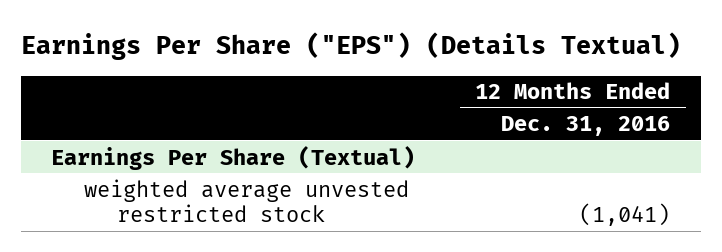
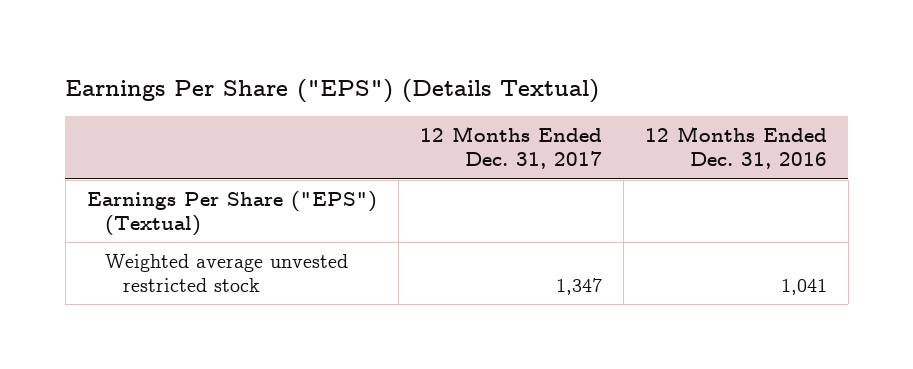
none -> [419,126,602,170] 12 Months Ended Dec. 31, 2017
[51,145,416,170] Earnings Per Share (Textual) -> [86,191,377,236] Earnings Per Share ("EPS") (Textual)
[84,178,410,223] weighted average unvested restricted stock -> [104,254,348,292] Weighted average unvested restricted stock
[579,203,671,227] (1,041) -> [780,278,827,295] 1,041

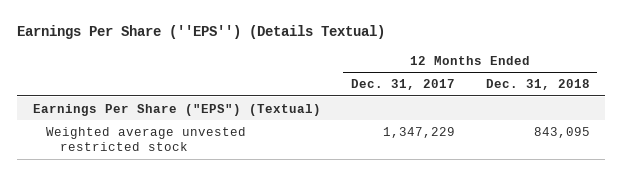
[65,79,600,104] Earnings Per Share ("EPS") (Details Textual) -> [17,25,386,40] Earnings Per Share (''EPS'') (Details Textual)
[644,126,827,170] 12 Months Ended Dec. 31, 2016 -> none
none -> [485,78,590,90] Dec. 31, 2018
[555,277,602,295] 1,347 -> [383,126,456,138] 1,347,229

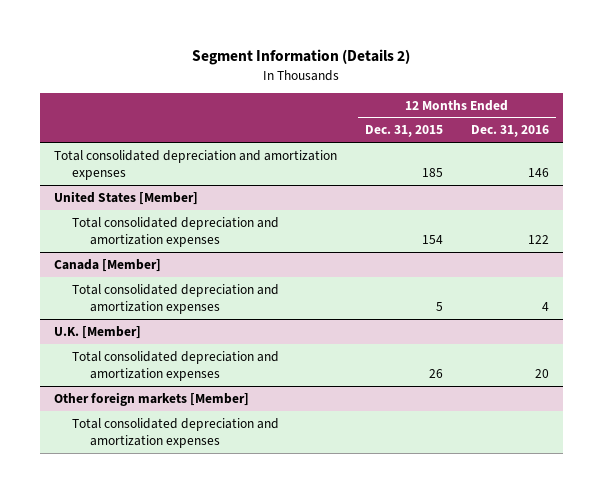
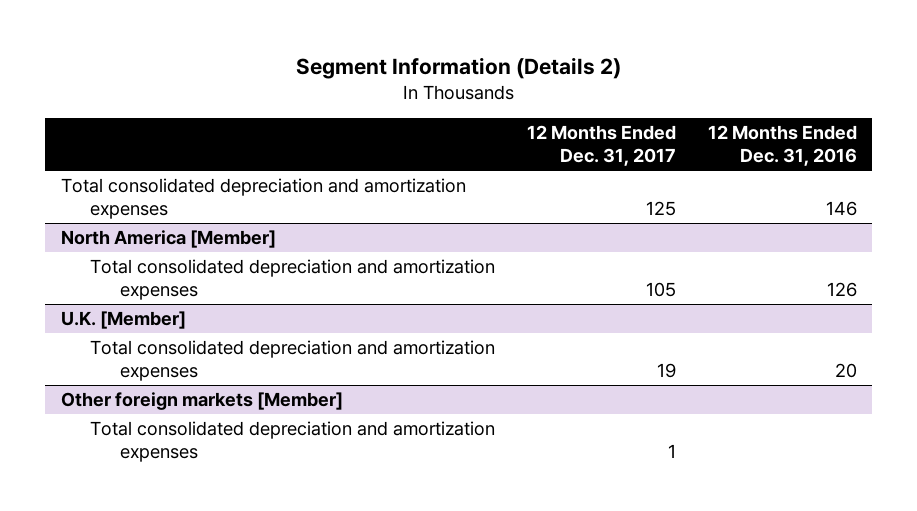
[364,125,443,138] Dec. 31, 2015 -> none
none -> [526,125,676,167] 12 Months Ended Dec. 31, 2017
[53,190,198,205] United States [Member] -> none
[53,258,161,272] Canada [Member] -> none
[71,283,279,314] Total consolidated depreciation and amortization expenses -> none
none -> [60,230,276,249] North America [Member]
[527,234,549,244] 122 -> [826,282,857,298] 126

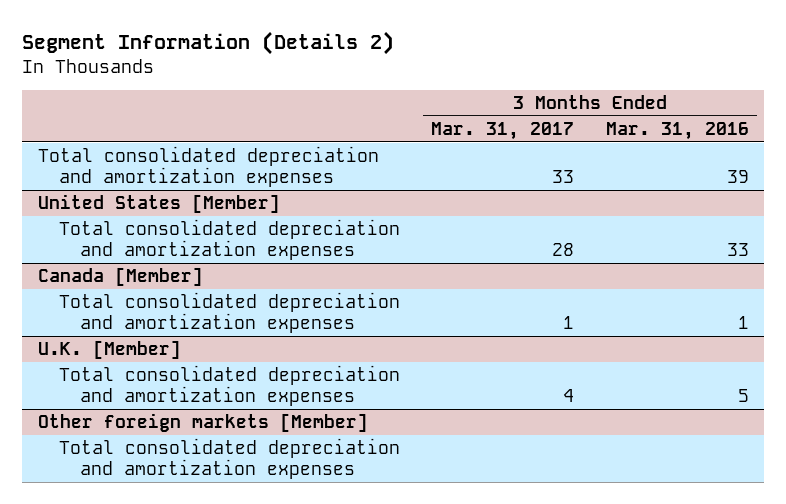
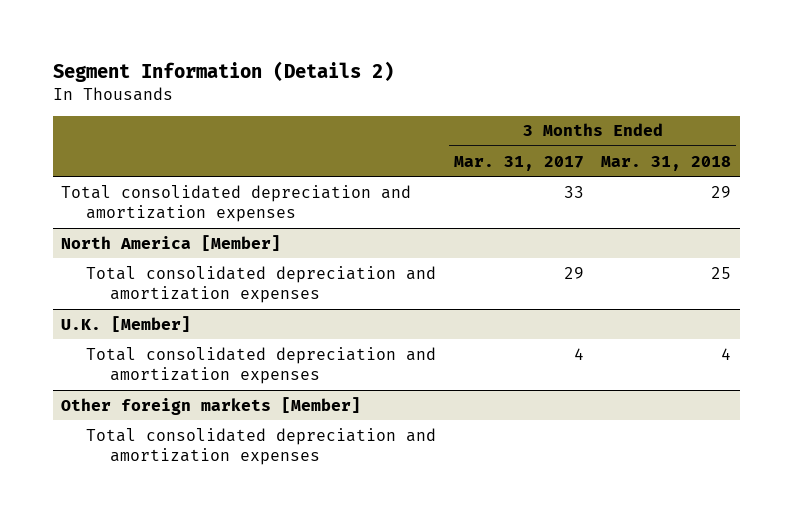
[605,122,749,141] Mar. 31, 2016 -> none
none -> [601,155,732,171] Mar. 31, 2018
[37,194,280,214] United States [Member] -> none
[37,267,203,287] Canada [Member] -> none
[58,292,400,334] Total consolidated depreciation and amortization expenses -> none
none -> [61,234,282,251] North America [Member]
[552,243,575,257] 28 -> [563,266,584,279] 29

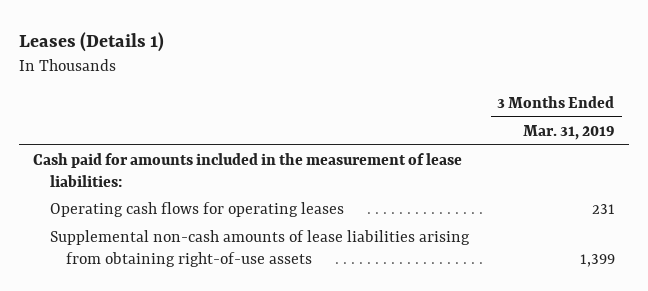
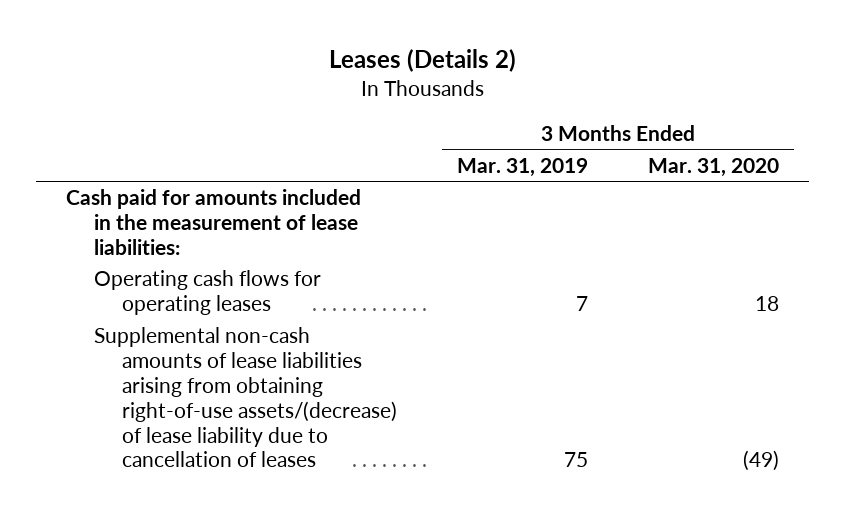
[19,31,165,52] Leases (Details 1) -> [328,49,516,73] Leases (Details 2)
none -> [648,157,780,177] Mar. 31, 2020
[591,203,615,214] 231 -> [576,296,589,312] 7
[49,229,470,267] Supplemental non-cash amounts of lease liabilities arising from obtaining right-of-use assets -> [94,327,398,468] Supplemental non-cash amounts of lease liabilities arising from obtaining right-of-use assets/(decrease) of lease liability due to cancellation of leases
[579,253,615,267] 1,399 -> [564,452,589,468] 75

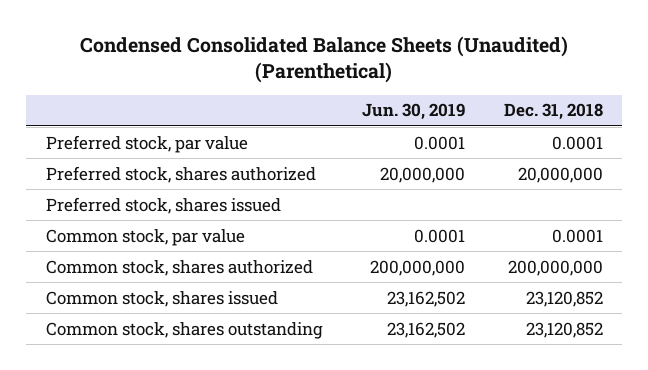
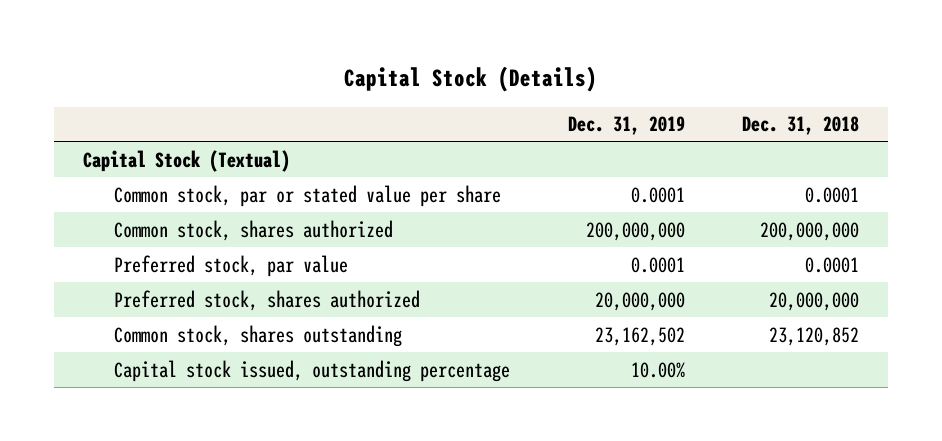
[80,36,569,84] Condensed Consolidated Balance Sheets (Unaudited) (Parenthetical) -> [343,66,597,93] Capital Stock (Details)
[361,103,465,121] Jun. 30, 2019 -> none
none -> [567,116,685,136] Dec. 31, 2019
none -> [82,149,290,172] Capital Stock (Textual)
none -> [114,184,502,207] Common stock, par or stated value per share
[45,259,313,276] Common stock, shares authorized -> [114,219,394,241] Common stock, shares authorized
[45,196,281,214] Preferred stock, shares issued -> none
[45,228,245,246] Common stock, par value -> none
[45,290,278,307] Common stock, shares issued -> none
none -> [114,359,511,382] Capital stock issued, outstanding percentage

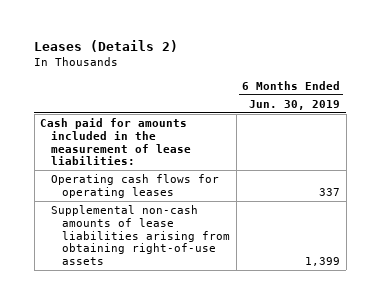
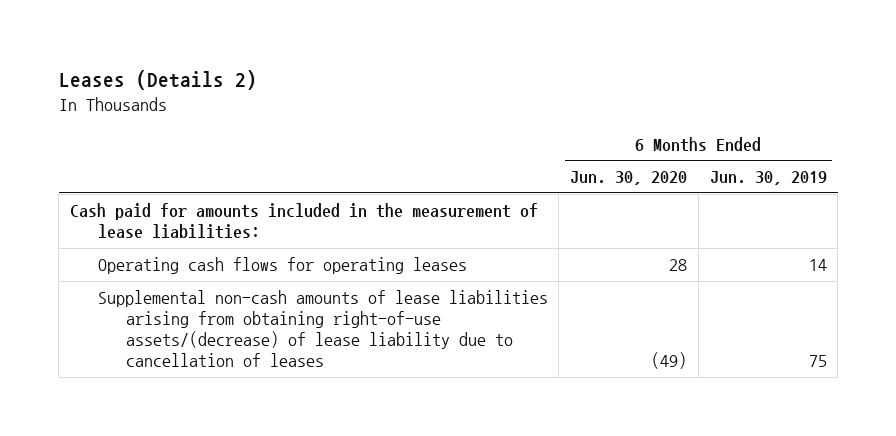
none -> [570,171,688,186] Jun. 30, 2020
[319,187,341,196] 337 -> [808,258,827,271] 14
[51,204,231,266] Supplemental non-cash amounts of lease liabilities arising from obtaining right-of-use assets -> [97,289,548,368] Supplemental non-cash amounts of lease liabilities arising from obtaining right-of-use assets/(decrease) of lease liability due to cancellation of leases
[305,257,341,267] 1,399 -> [808,355,827,368] 75

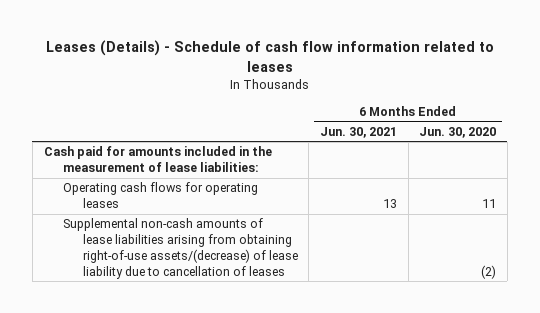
[58,70,257,91] Leases (Details 2) -> [45,40,494,72] Leases (Details) - Schedule of cash flow information related to leases
[709,171,827,186] Jun. 30, 2019 -> none
none -> [320,126,398,138] Jun. 30, 2021
[669,258,688,271] 28 -> [482,199,497,209] 11
[651,352,688,370] (49) -> [481,264,497,279] (2)

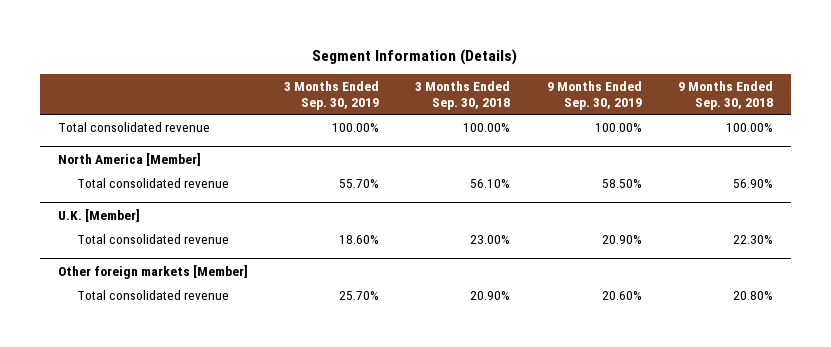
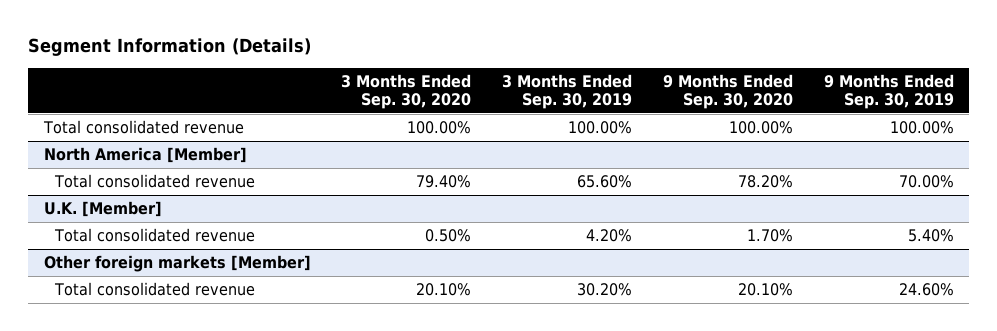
[415,81,511,110] 3 Months Ended Sep. 30, 2018 -> none
[677,81,773,110] 9 Months Ended Sep. 30, 2018 -> none
none -> [341,73,472,109] 3 Months Ended Sep. 30, 2020
none -> [662,73,793,109] 9 Months Ended Sep. 30, 2020
[339,178,380,188] 55.70% -> [577,175,633,189] 65.60%
[601,178,642,188] 58.50% -> [898,175,954,189] 70.00%
[339,234,380,244] 18.60% -> [586,229,633,243] 4.20%
[601,234,642,244] 20.90% -> [907,229,954,243] 5.40%
[339,290,380,300] 25.70% -> [577,283,633,297] 30.20%
[601,290,642,300] 20.60% -> [898,283,954,297] 24.60%

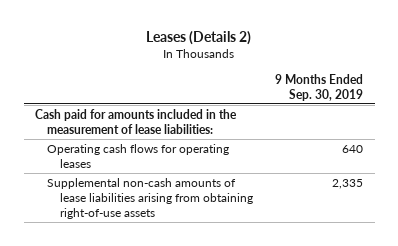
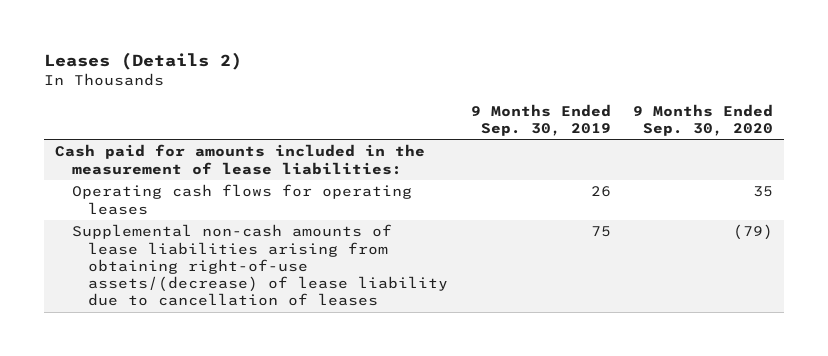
none -> [632,103,773,136] 9 Months Ended Sep. 30, 2020
[342,144,364,153] 640 -> [590,186,611,198] 26
[47,177,253,220] Supplemental non-cash amounts of lease liabilities arising from obtaining right-of-use assets -> [71,224,449,307] Supplemental non-cash amounts of lease liabilities arising from obtaining right-of-use assets/(decrease) of lease liability due to cancellation of leases
[332,178,364,189] 2,335 -> [590,226,611,238] 75

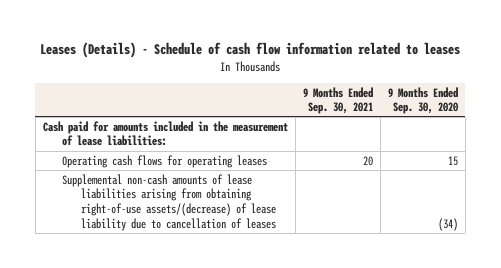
[44,52,243,71] Leases (Details 2) -> [40,42,461,59] Leases (Details) - Schedule of cash flow information related to leases
[470,103,611,136] 9 Months Ended Sep. 30, 2019 -> none
none -> [302,86,373,115] 9 Months Ended Sep. 30, 2021
[752,186,773,198] 35 -> [447,155,458,166] 15
[732,224,773,241] (79) -> [437,217,458,231] (34)

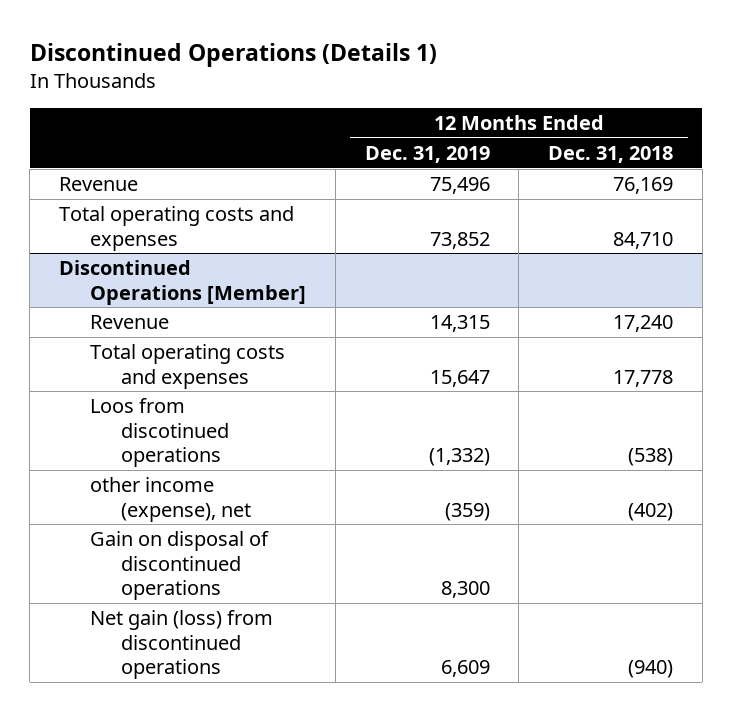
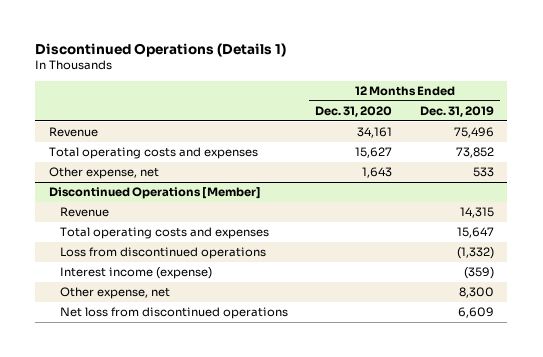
[548,146,674,164] Dec. 31, 2018 -> none
none -> [315,105,393,117] Dec. 31, 2020
none -> [49,167,160,180] Other expense, net
[90,531,270,600] Gain on disposal of discontinued operations -> none
[90,398,230,467] Loos from discotinued operations -> [60,247,267,260] Loss from discontinued operations
[90,477,252,522] other income (expense), net -> [60,267,213,280] Interest income (expense)
none -> [60,287,171,300] Other expense, net
[90,610,274,679] Net gain (loss) from discontinued operations -> [60,307,289,320] Net loss from discontinued operations

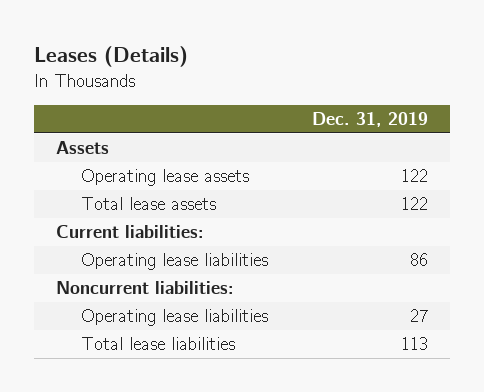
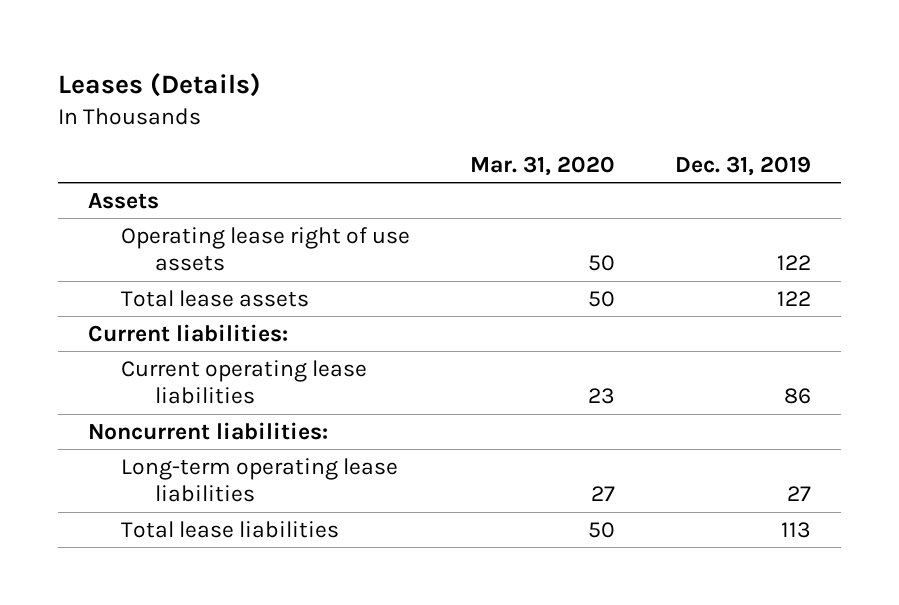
none -> [470,155,616,176] Mar. 31, 2020
[80,169,249,187] Operating lease assets -> [121,226,411,272] Operating lease right of use assets
[80,253,268,271] Operating lease liabilities -> [121,359,368,405] Current operating lease liabilities
[80,309,268,327] Operating lease liabilities -> [121,457,399,503] Long-term operating lease liabilities

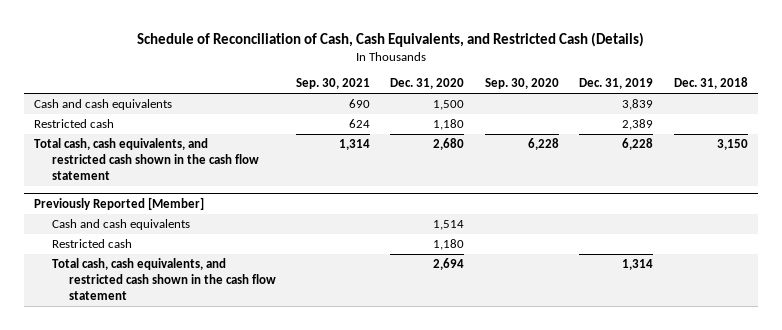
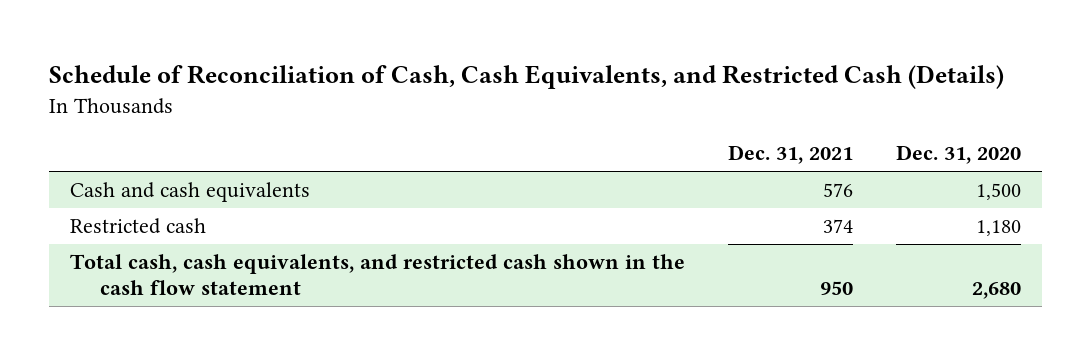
[296,78,371,90] Sep. 30, 2021 -> none
[484,78,559,90] Sep. 30, 2020 -> none
[579,78,654,90] Dec. 31, 2019 -> none
[673,77,748,90] Dec. 31, 2018 -> none
none -> [727,145,853,165] Dec. 31, 2021
[34,196,205,210] Previously Reported [Member] -> none
[51,219,190,231] Cash and cash equivalents -> none
[51,239,132,249] Restricted cash -> none
[51,258,276,300] Total cash, cash equivalents, and restricted cash shown in the cash flow statement -> none

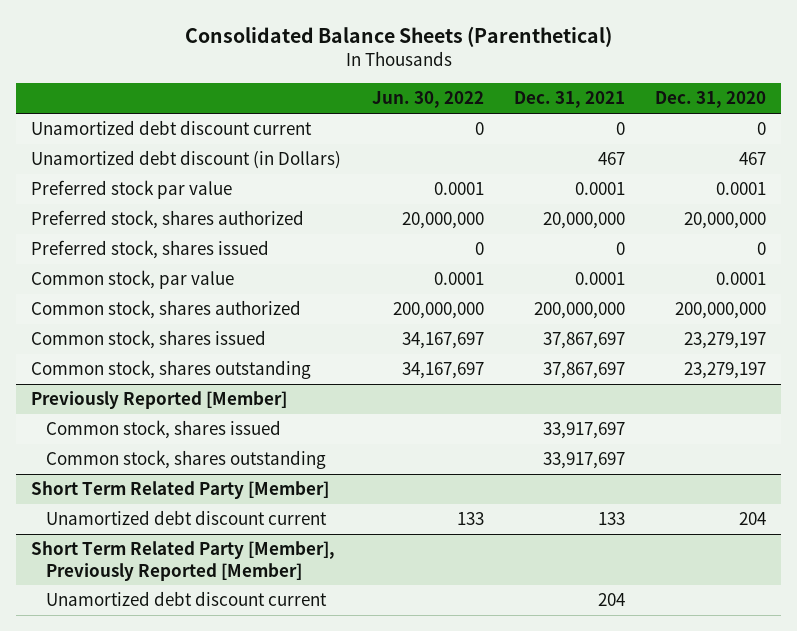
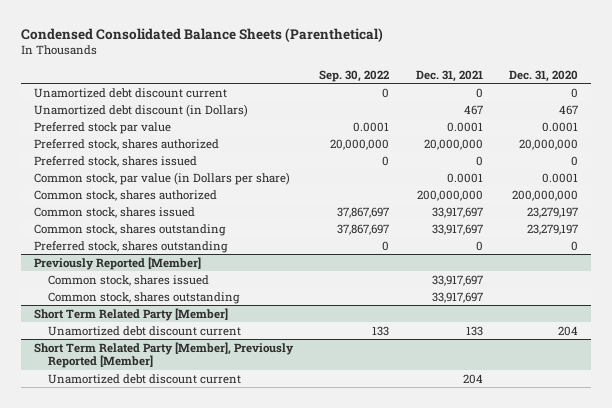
[184,26,612,48] Consolidated Balance Sheets (Parenthetical) -> [20,27,383,42] Condensed Consolidated Balance Sheets (Parenthetical)
[371,91,484,109] Jun. 30, 2022 -> none
none -> [319,69,390,82] Sep. 30, 2022
[31,270,235,290] Common stock, par value -> [34,171,291,185] Common stock, par value (in Dollars per share)
[542,332,625,350] 37,867,697 -> [431,206,483,218] 33,917,697
[542,362,625,380] 37,867,697 -> [431,223,483,235] 33,917,697
none -> [34,240,229,253] Preferred stock, shares outstanding

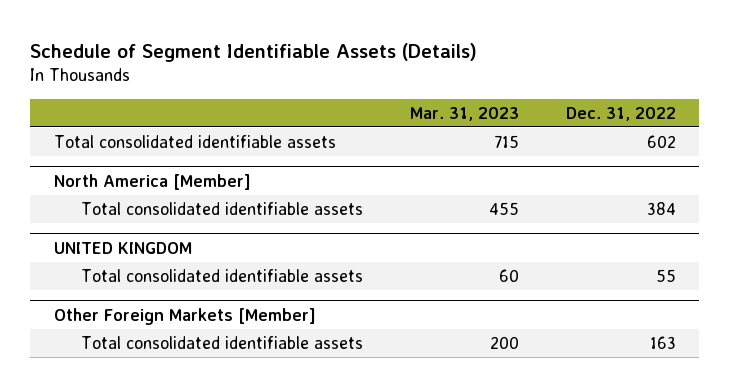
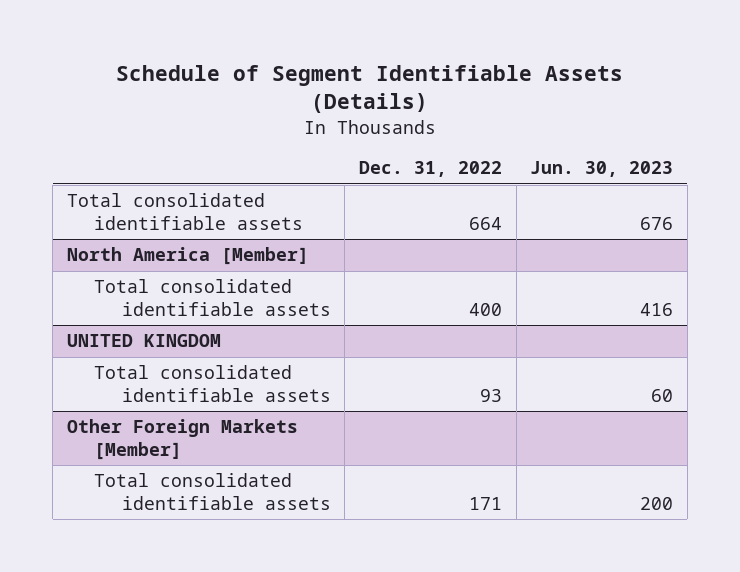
[409,106,519,121] Mar. 31, 2023 -> none
none -> [530,161,674,178] Jun. 30, 2023
[646,134,676,148] 602 -> [468,217,502,231] 664
[646,201,676,215] 384 -> [468,303,502,317] 400
[655,268,676,282] 55 -> [479,389,502,403] 93
[649,335,676,349] 163 -> [468,497,502,511] 171

